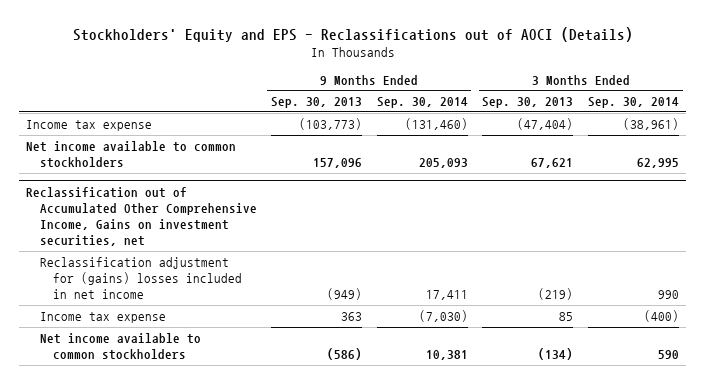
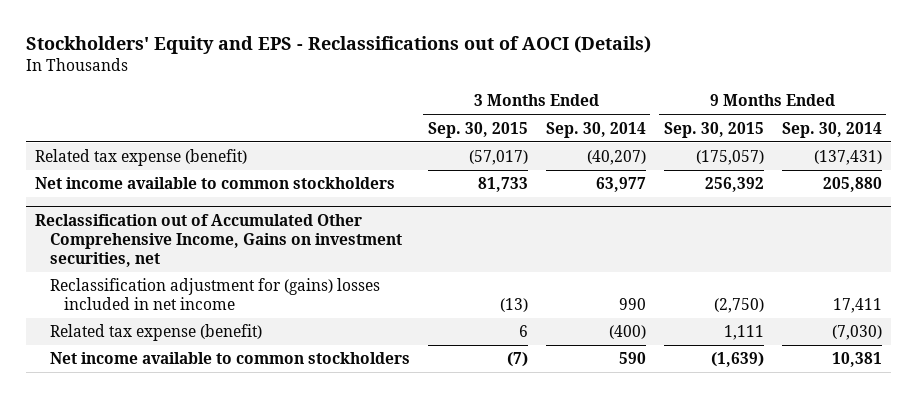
[271,97,363,109] Sep. 30, 2013 -> none
[482,97,574,109] Sep. 30, 2013 -> none
none -> [427,121,528,138] Sep. 30, 2015
none -> [663,121,764,138] Sep. 30, 2015
[25,119,152,131] Income tax expense -> [34,149,247,167] Related tax expense (benefit)
[404,117,468,130] (131,460) -> [813,150,882,166] (137,431)
[623,117,680,130] (38,961) -> [586,150,646,166] (40,207)
[418,157,468,168] 205,093 -> [822,177,882,193] 205,880
[637,157,680,168] 62,995 -> [595,177,646,193] 63,977
[39,311,166,323] Income tax expense -> [49,324,262,342] Related tax expense (benefit)

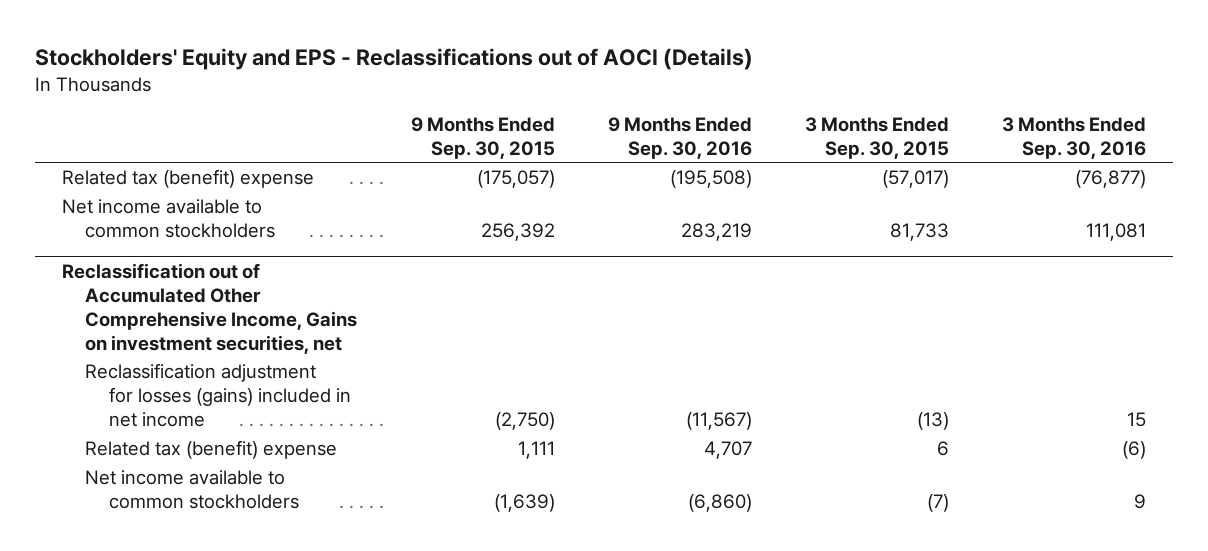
[545,121,646,138] Sep. 30, 2014 -> none
[781,121,882,138] Sep. 30, 2014 -> none
none -> [607,116,752,159] 9 Months Ended Sep. 30, 2016
none -> [1002,116,1147,159] 3 Months Ended Sep. 30, 2016
[34,149,247,167] Related tax expense (benefit) -> [61,169,314,189] Related tax (benefit) expense
[49,278,380,311] Reclassification adjustment for (gains) losses included in net income -> [85,363,352,427] Reclassification adjustment for losses (gains) included in net income
[49,324,262,342] Related tax expense (benefit) -> [85,440,338,460] Related tax (benefit) expense

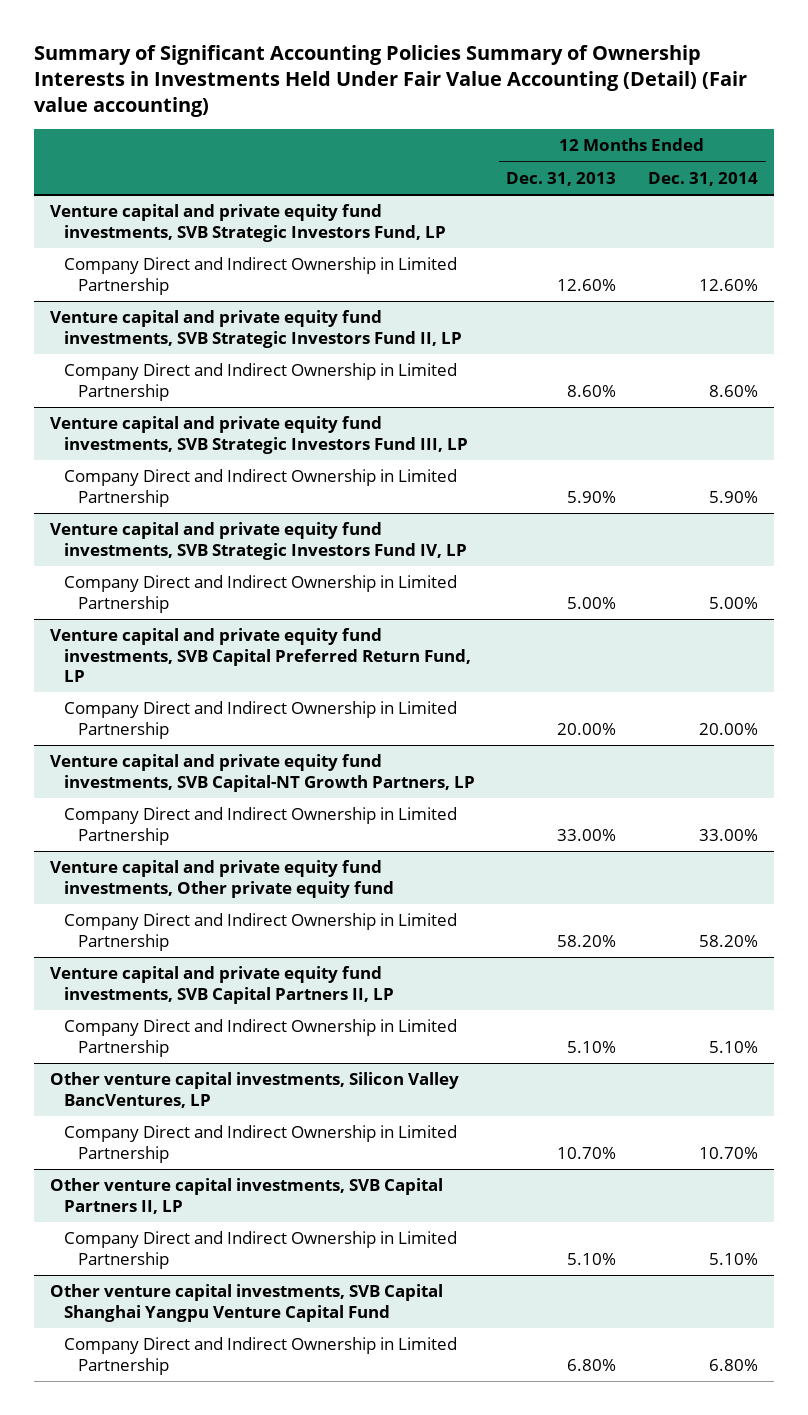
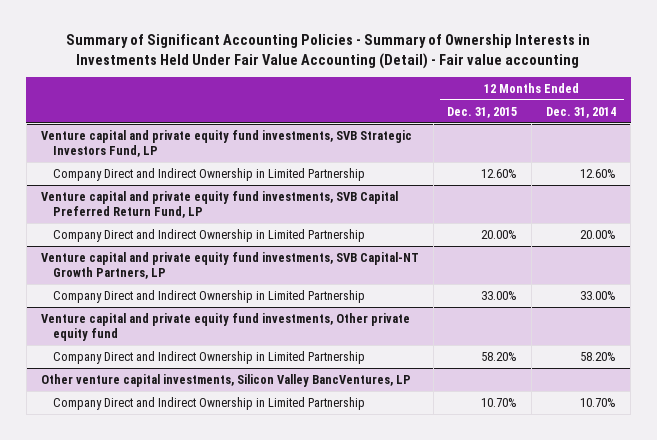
[34,45,748,118] Summary of Significant Accounting Policies Summary of Ownership Interests in Investments Held Under Fair Value Accounting (Detail) (Fair value accounting) -> [66,34,591,69] Summary of Significant Accounting Policies - Summary of Ownership Interests in Investments Held Under Fair Value Accounting (Detail) - Fair value accounting
[506,171,617,186] Dec. 31, 2013 -> none
none -> [447,106,518,118] Dec. 31, 2015
[49,310,462,348] Venture capital and private equity fund investments, SVB Strategic Investors Fund II, LP -> none
[63,363,457,401] Company Direct and Indirect Ownership in Limited Partnership -> none
[49,416,468,454] Venture capital and private equity fund investments, SVB Strategic Investors Fund III, LP -> none
[63,469,457,507] Company Direct and Indirect Ownership in Limited Partnership -> none
[49,522,467,560] Venture capital and private equity fund investments, SVB Strategic Investors Fund IV, LP -> none
[63,575,457,613] Company Direct and Indirect Ownership in Limited Partnership -> none
[49,966,394,1004] Venture capital and private equity fund investments, SVB Capital Partners II, LP -> none
[63,1019,457,1057] Company Direct and Indirect Ownership in Limited Partnership -> none
[49,1178,443,1214] Other venture capital investments, SVB Capital Partners II, LP -> none
[63,1231,457,1269] Company Direct and Indirect Ownership in Limited Partnership -> none
[49,1284,443,1322] Other venture capital investments, SVB Capital Shanghai Yangpu Venture Capital Fund -> none
[63,1337,457,1375] Company Direct and Indirect Ownership in Limited Partnership -> none

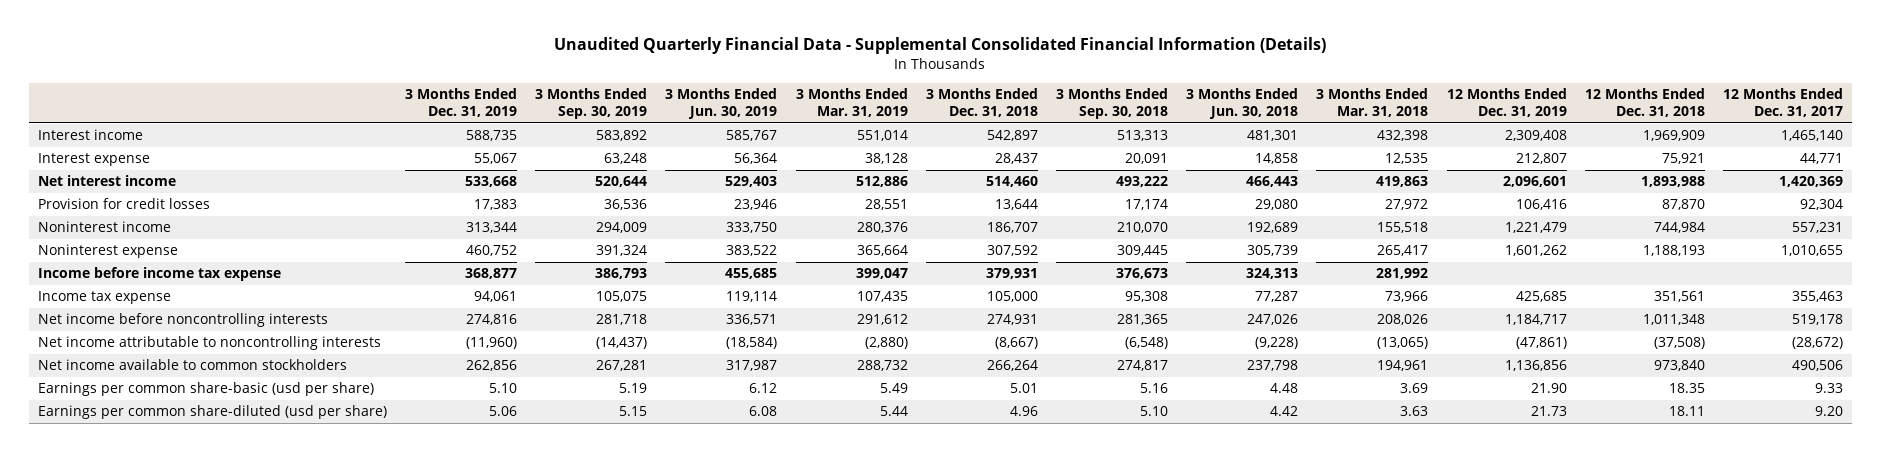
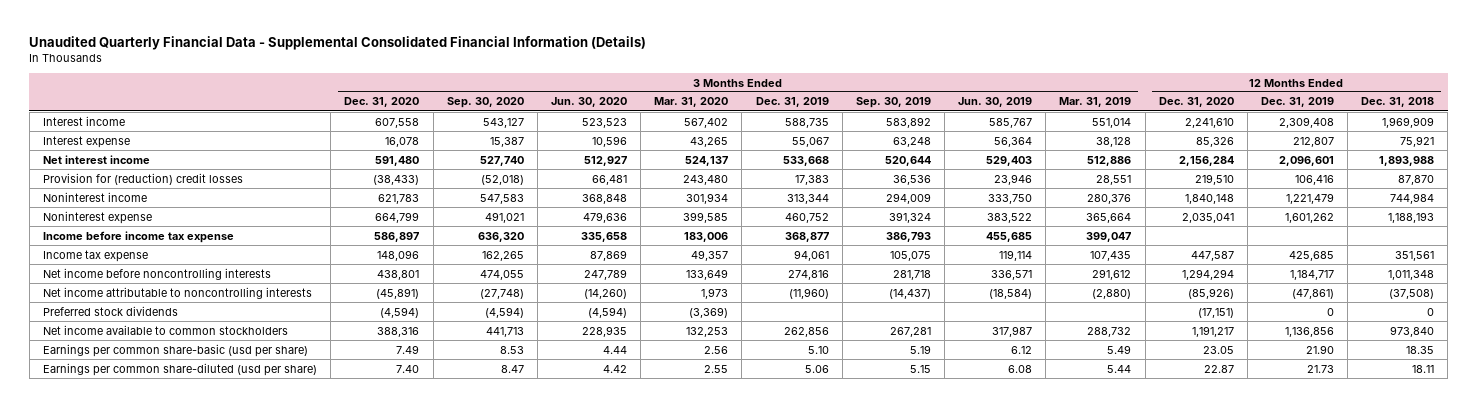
[925,88,1038,118] 3 Months Ended Dec. 31, 2018 -> none
[1055,88,1168,120] 3 Months Ended Sep. 30, 2018 -> none
[1186,88,1299,120] 3 Months Ended Jun. 30, 2018 -> none
[1316,88,1429,118] 3 Months Ended Mar. 31, 2018 -> none
[1723,88,1844,118] 12 Months Ended Dec. 31, 2017 -> none
none -> [344,97,420,108] Dec. 31, 2020
none -> [446,97,524,109] Sep. 30, 2020
none -> [550,97,627,108] Jun. 30, 2020
none -> [654,97,729,108] Mar. 31, 2020
none -> [1158,97,1234,108] Dec. 31, 2020
[37,198,210,210] Provision for credit losses -> [43,172,244,185] Provision for (reduction) credit losses
none -> [43,305,179,316] Preferred stock dividends

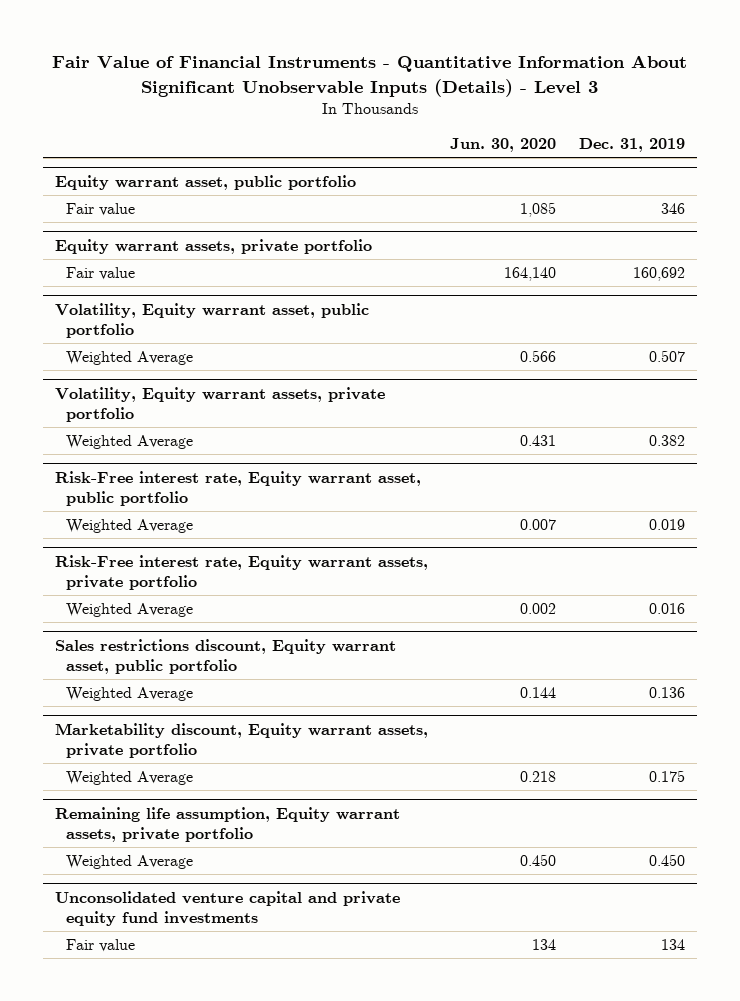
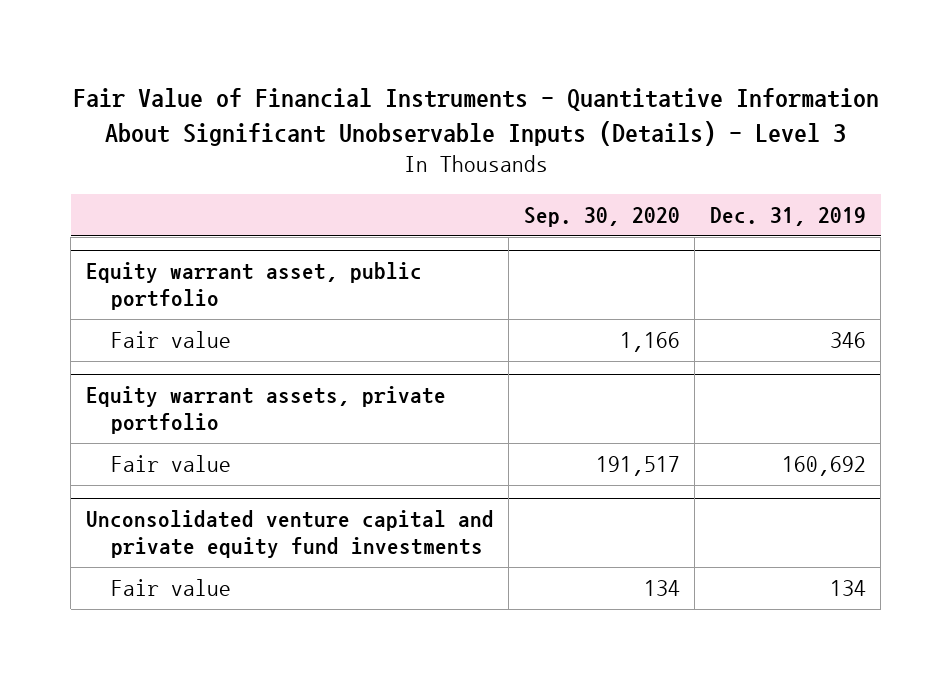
[450,137,557,152] Jun. 30, 2020 -> none
none -> [523,207,680,228] Sep. 30, 2020
[54,303,369,338] Volatility, Equity warrant asset, public portfolio -> none
[66,351,194,366] Weighted Average -> none
[54,387,385,422] Volatility, Equity warrant assets, private portfolio -> none
[66,435,194,450] Weighted Average -> none
[54,471,421,506] Risk-Free interest rate, Equity warrant asset, public portfolio -> none
[66,519,194,534] Weighted Average -> none
[54,555,428,590] Risk-Free interest rate, Equity warrant assets, private portfolio -> none
[66,603,194,618] Weighted Average -> none
[54,639,396,674] Sales restrictions discount, Equity warrant asset, public portfolio -> none
[66,687,194,702] Weighted Average -> none
[54,723,428,758] Marketability discount, Equity warrant assets, private portfolio -> none
[66,771,194,786] Weighted Average -> none
[54,807,400,842] Remaining life assumption, Equity warrant assets, private portfolio -> none
[66,855,194,870] Weighted Average -> none

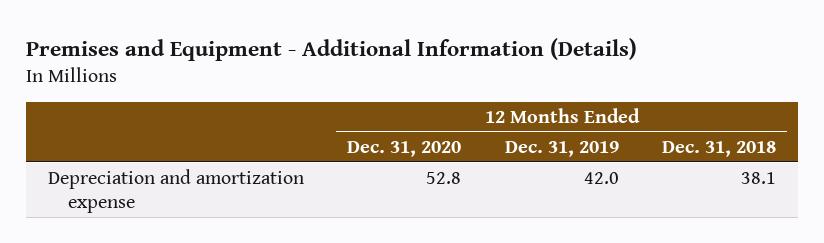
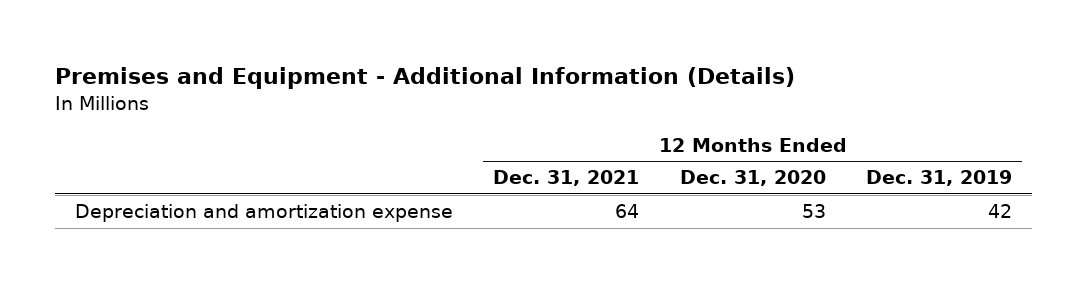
[662,140,777,157] Dec. 31, 2018 -> none
none -> [493,170,640,187] Dec. 31, 2021
[426,172,462,185] 52.8 -> [801,204,826,219] 53
[583,172,619,185] 42.0 -> [987,204,1012,219] 42

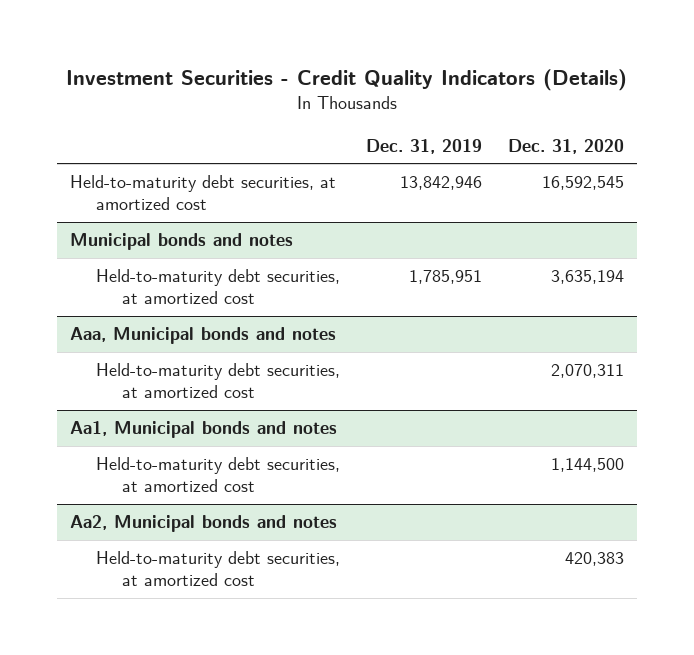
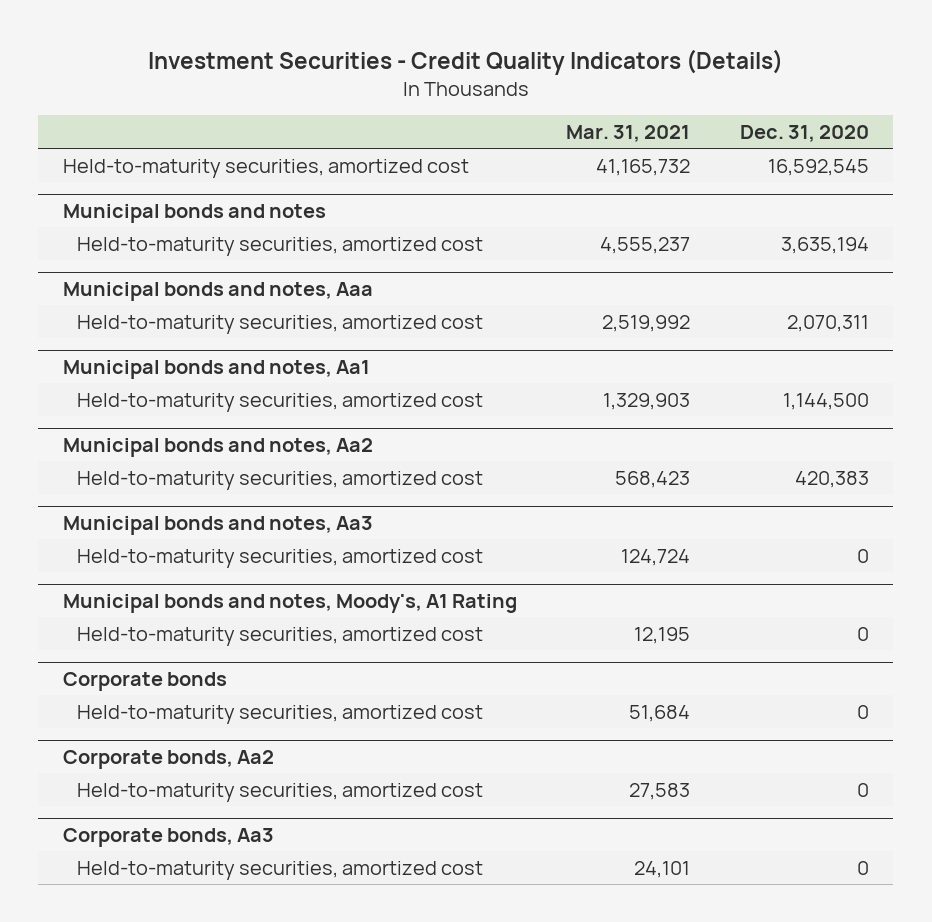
[366,138,483,154] Dec. 31, 2019 -> none
none -> [566,124,691,142] Mar. 31, 2021
[70,175,337,211] Held-to-maturity debt securities, at amortized cost -> [62,158,469,178] Held-to-maturity securities, amortized cost
[95,269,340,305] Held-to-maturity debt securities, at amortized cost -> [76,236,483,256] Held-to-maturity securities, amortized cost
[70,327,337,345] Aaa, Municipal bonds and notes -> [62,281,373,301] Municipal bonds and notes, Aaa
[95,363,340,399] Held-to-maturity debt securities, at amortized cost -> [76,314,483,334] Held-to-maturity securities, amortized cost
[70,421,338,439] Aa1, Municipal bonds and notes -> [62,359,370,379] Municipal bonds and notes, Aa1
[95,457,340,493] Held-to-maturity debt securities, at amortized cost -> [76,392,483,412] Held-to-maturity securities, amortized cost
[70,515,338,533] Aa2, Municipal bonds and notes -> [62,437,373,457] Municipal bonds and notes, Aa2
[95,551,340,587] Held-to-maturity debt securities, at amortized cost -> [76,470,483,490] Held-to-maturity securities, amortized cost
none -> [62,515,373,535] Municipal bonds and notes, Aa3
none -> [76,548,483,568] Held-to-maturity securities, amortized cost
none -> [62,593,517,613] Municipal bonds and notes, Moody's, A1 Rating
none -> [76,626,483,646] Held-to-maturity securities, amortized cost
none -> [62,671,227,691] Corporate bonds
none -> [76,704,483,724] Held-to-maturity securities, amortized cost
none -> [62,749,274,769] Corporate bonds, Aa2
none -> [76,782,483,802] Held-to-maturity securities, amortized cost
none -> [62,827,274,847] Corporate bonds, Aa3
none -> [76,860,483,880] Held-to-maturity securities, amortized cost

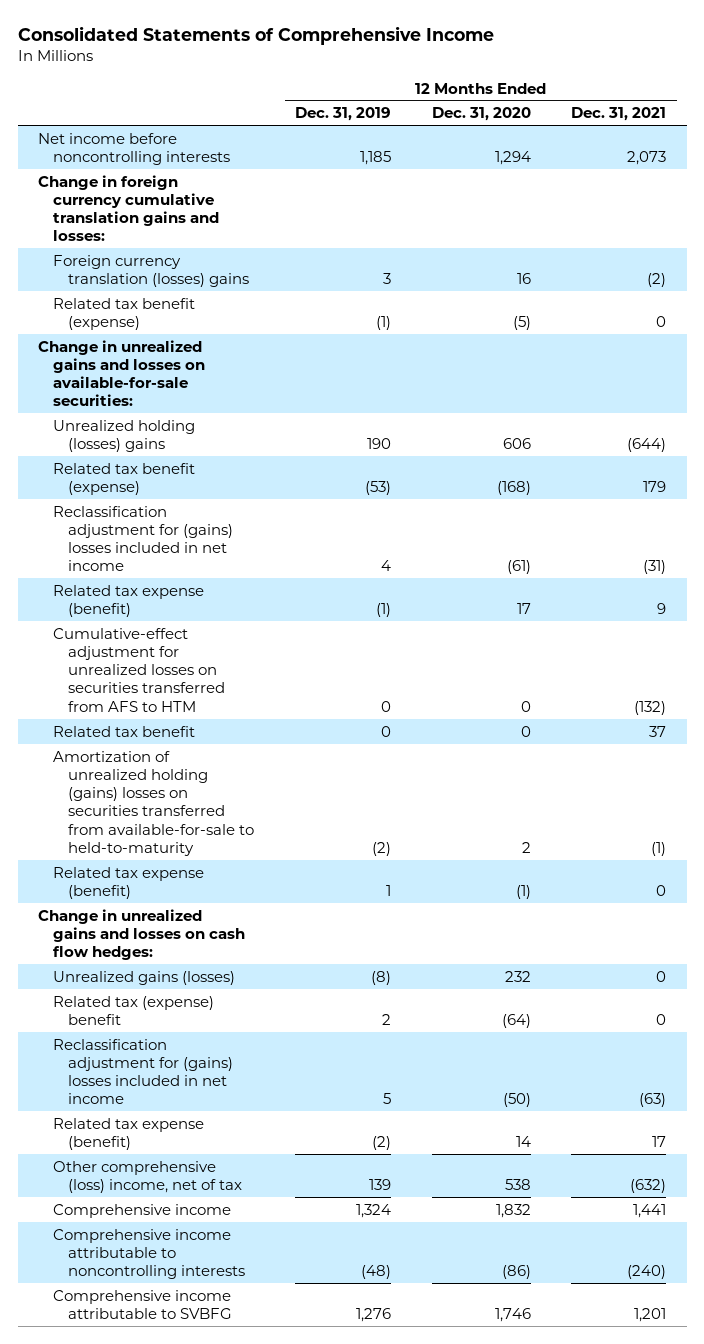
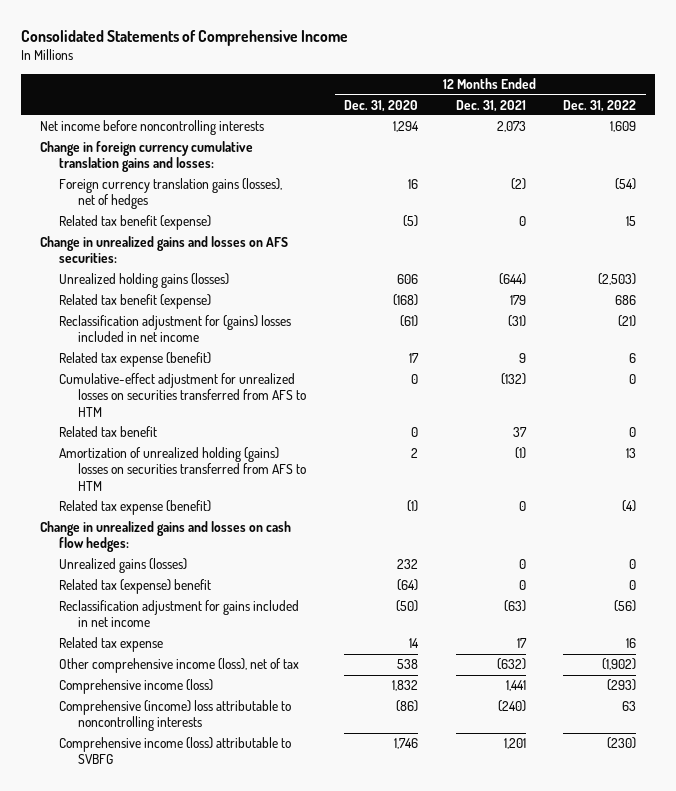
[294,107,391,122] Dec. 31, 2019 -> none
none -> [563,99,637,112] Dec. 31, 2022
[53,254,250,287] Foreign currency translation (losses) gains -> [59,178,283,210] Foreign currency translation gains (losses), net of hedges
[38,339,206,407] Change in unrealized gains and losses on available-for-sale securities: -> [39,236,288,264] Change in unrealized gains and losses on AFS securities:
[53,419,196,452] Unrealized holding (losses) gains -> [59,273,230,289] Unrealized holding gains (losses)
[53,750,255,856] Amortization of unrealized holding (gains) losses on securities transferred from available-for-sale to held-to-maturity -> [59,447,307,491] Amortization of unrealized holding (gains) losses on securities transferred from AFS to HTM
[53,1038,234,1105] Reclassification adjustment for (gains) losses included in net income -> [59,600,300,628] Reclassification adjustment for gains included in net income
[53,1117,205,1150] Related tax expense (benefit) -> [59,637,164,653] Related tax expense
[53,1160,243,1193] Other comprehensive (loss) income, net of tax -> [59,658,300,674] Other comprehensive income (loss), net of tax
[53,1203,232,1218] Comprehensive income -> [59,679,214,695] Comprehensive income (loss)
[53,1228,246,1280] Comprehensive income attributable to noncontrolling interests -> [59,700,292,732] Comprehensive (income) loss attributable to noncontrolling interests
[53,1289,233,1319] Comprehensive income attributable to SVBFG -> [59,737,292,765] Comprehensive income (loss) attributable to SVBFG

